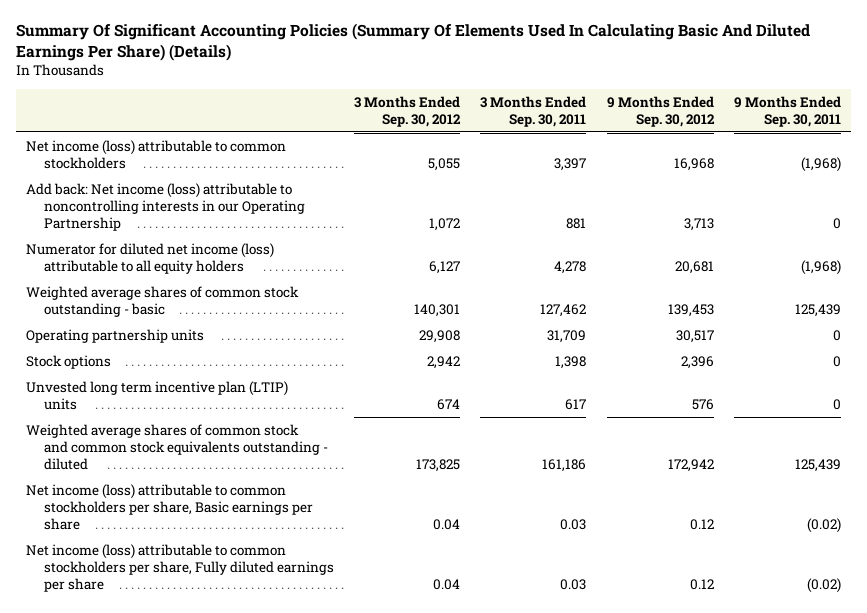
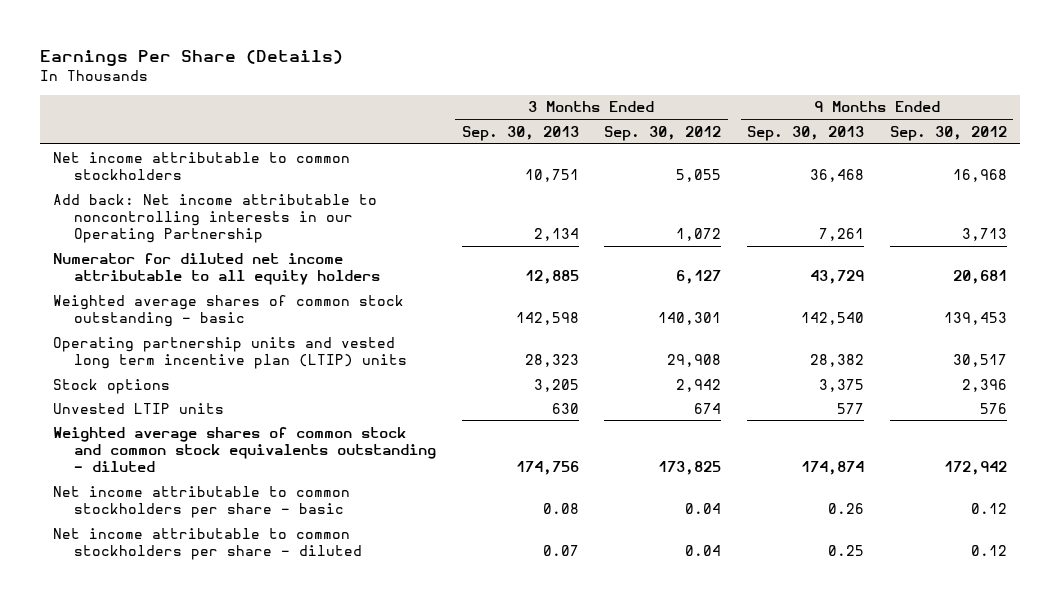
[15,23,810,62] Summary Of Significant Accounting Policies (Summary Of Elements Used In Calculating Basic And Diluted Earnings Per Share) (Details) -> [39,49,343,66] Earnings Per Share (Details)
[480,95,587,127] 3 Months Ended Sep. 30, 2011 -> none
[734,95,842,127] 9 Months Ended Sep. 30, 2011 -> none
none -> [461,125,579,141] Sep. 30, 2013
none -> [746,125,864,141] Sep. 30, 2013
[25,139,286,169] Net income (loss) attributable to common stockholders -> [52,151,350,180] Net income attributable to common stockholders
[25,182,305,231] Add back: Net income (loss) attributable to noncontrolling interests in our Operating Partnership -> [52,193,377,244] Add back: Net income attributable to noncontrolling interests in our Operating Partnership
[25,242,274,274] Numerator for diluted net income (loss) attributable to all equity holders -> [52,252,380,285] Numerator for diluted net income attributable to all equity holders
[25,328,204,343] Operating partnership units -> [52,336,407,369] Operating partnership units and vested long term incentive plan (LTIP) units
[25,380,288,410] Unvested long term incentive plan (LTIP) units -> [52,402,224,414] Unvested LTIP units
[25,483,313,530] Net income (loss) attributable to common stockholders per share, Basic earnings per share -> [52,485,350,518] Net income attributable to common stockholders per share - basic
[25,543,334,592] Net income (loss) attributable to common stockholders per share, Fully diluted earnings per share -> [52,527,362,560] Net income attributable to common stockholders per share - diluted

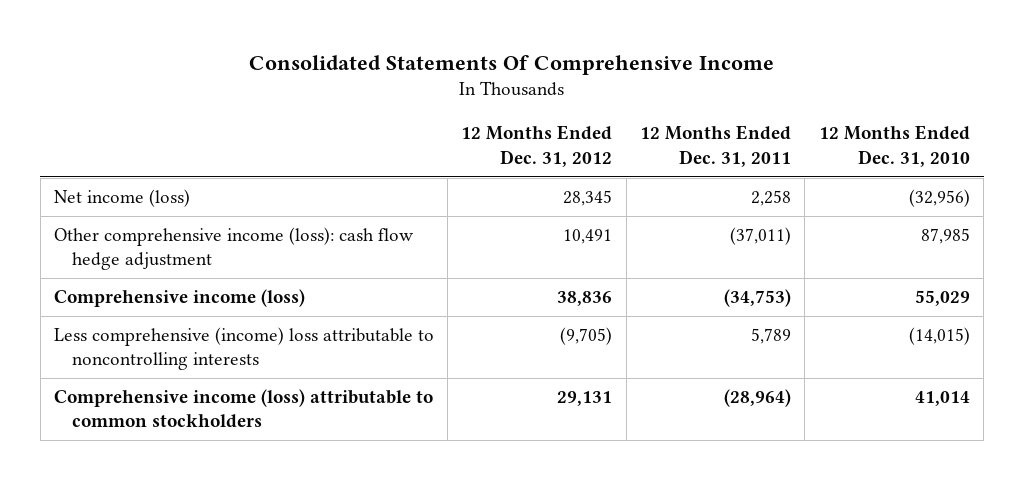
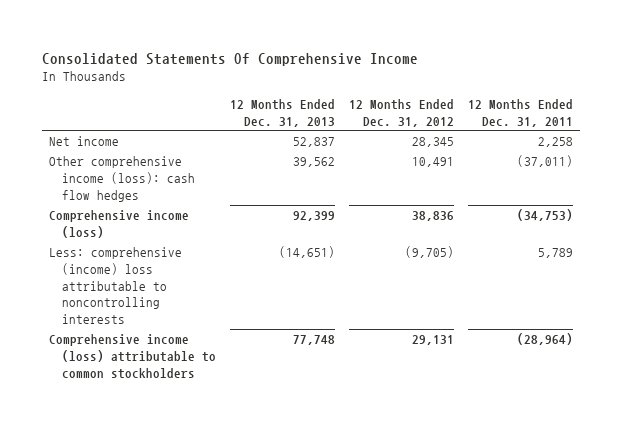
[818,125,970,167] 12 Months Ended Dec. 31, 2010 -> none
none -> [229,98,335,127] 12 Months Ended Dec. 31, 2013
[53,189,190,208] Net income (loss) -> [49,136,120,147] Net income
[53,227,414,271] Other comprehensive income (loss): cash flow hedge adjustment -> [49,156,195,202] Other comprehensive income (loss): cash flow hedges
[53,327,434,371] Less comprehensive (income) loss attributable to noncontrolling interests -> [49,247,183,325] Less: comprehensive (income) loss attributable to noncontrolling interests

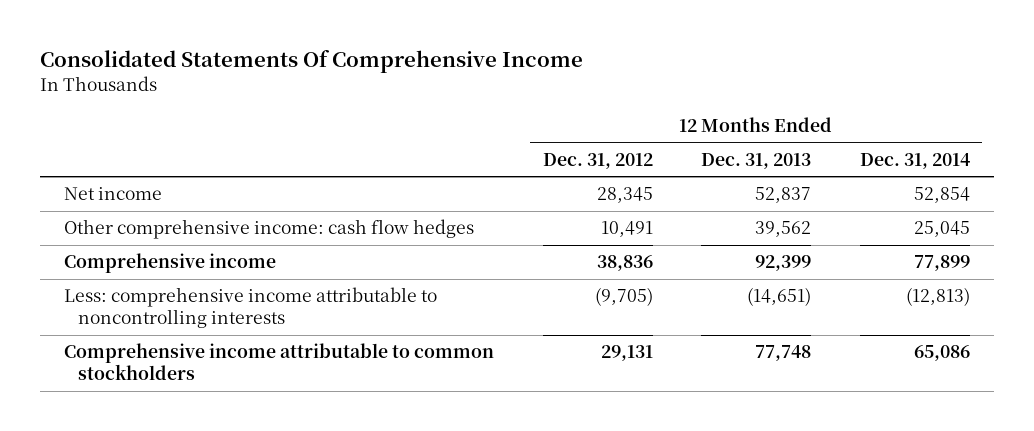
[468,98,574,127] 12 Months Ended Dec. 31, 2011 -> none
none -> [859,152,970,169] Dec. 31, 2014
[49,156,195,202] Other comprehensive income (loss): cash flow hedges -> [64,219,475,240] Other comprehensive income: cash flow hedges
[49,210,190,238] Comprehensive income (loss) -> [64,253,277,274] Comprehensive income
[49,247,183,325] Less: comprehensive (income) loss attributable to noncontrolling interests -> [64,287,438,329] Less: comprehensive income attributable to noncontrolling interests
[49,334,216,379] Comprehensive income (loss) attributable to common stockholders -> [64,343,495,381] Comprehensive income attributable to common stockholders

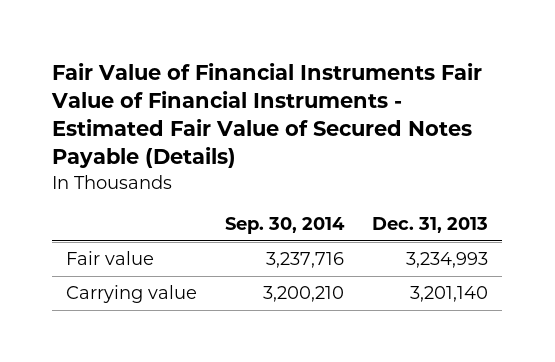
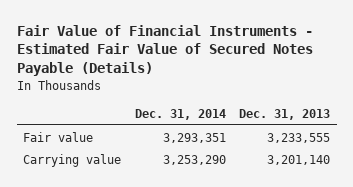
[51,63,483,169] Fair Value of Financial Instruments Fair Value of Financial Instruments - Estimated Fair Value of Secured Notes Payable (Details) -> [16,24,313,77] Fair Value of Financial Instruments - Estimated Fair Value of Secured Notes Payable (Details)
[225,217,346,235] Sep. 30, 2014 -> none
none -> [134,108,226,120] Dec. 31, 2014
[406,252,489,269] 3,234,993 -> [266,132,330,143] 3,233,555

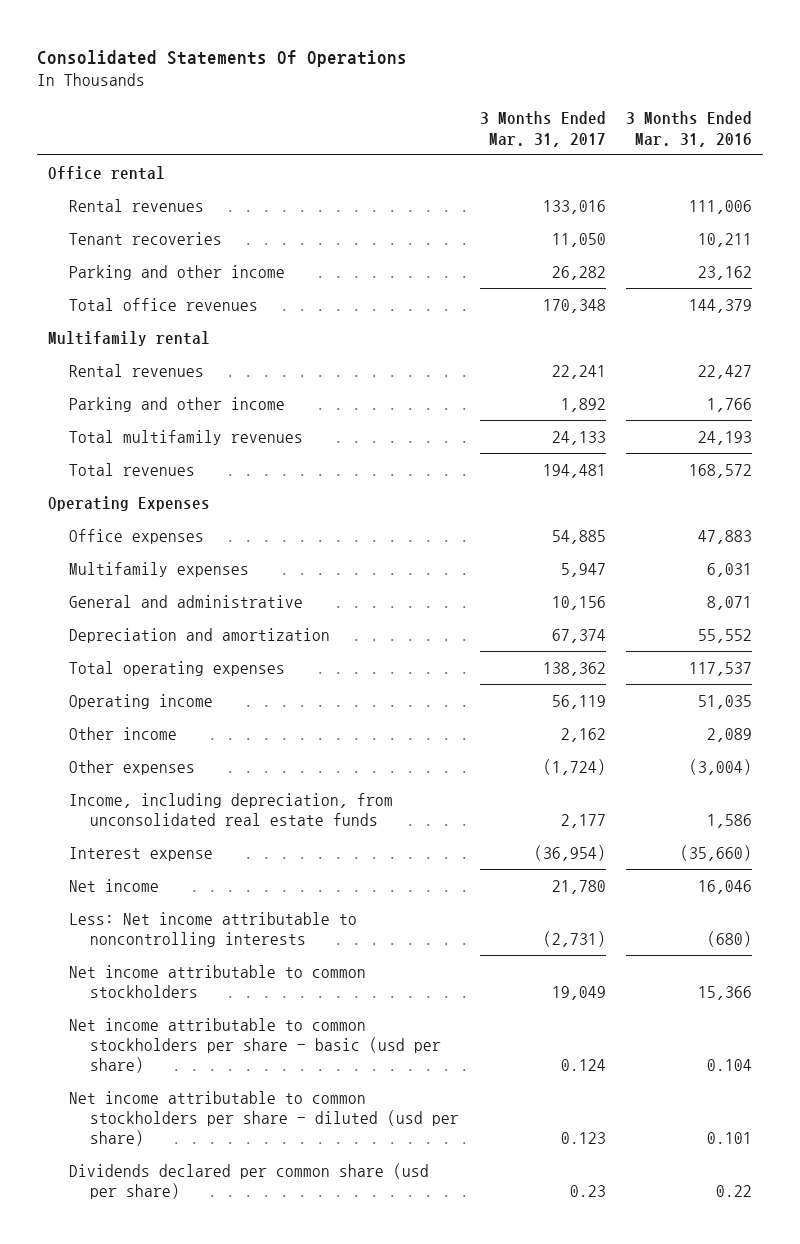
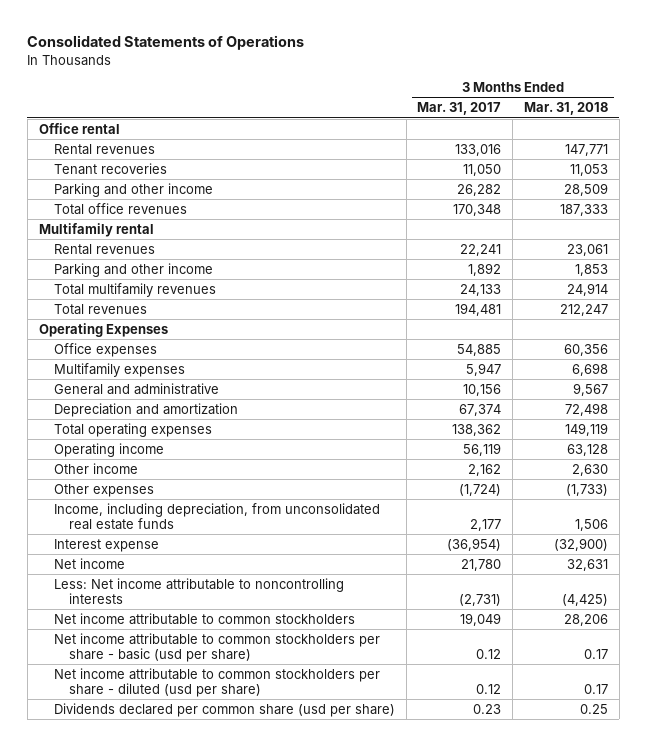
[37,49,408,67] Consolidated Statements Of Operations -> [27,35,305,51] Consolidated Statements of Operations
[626,111,753,147] 3 Months Ended Mar. 31, 2016 -> none
none -> [523,102,608,116] Mar. 31, 2018
[560,1059,606,1072] 0.124 -> [476,648,502,659] 0.12
[560,1132,606,1145] 0.123 -> [476,683,502,694] 0.12

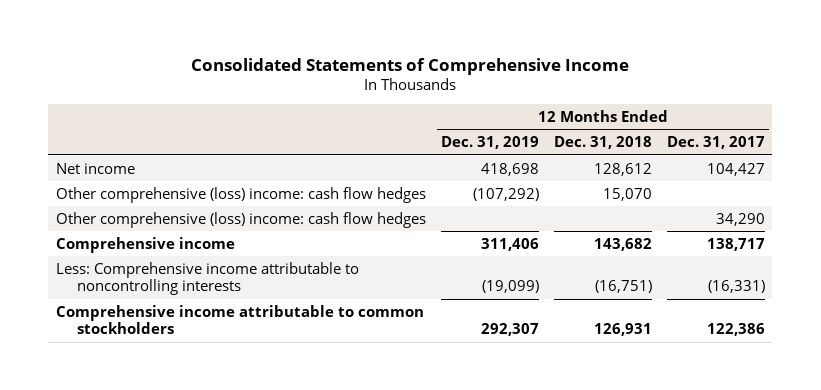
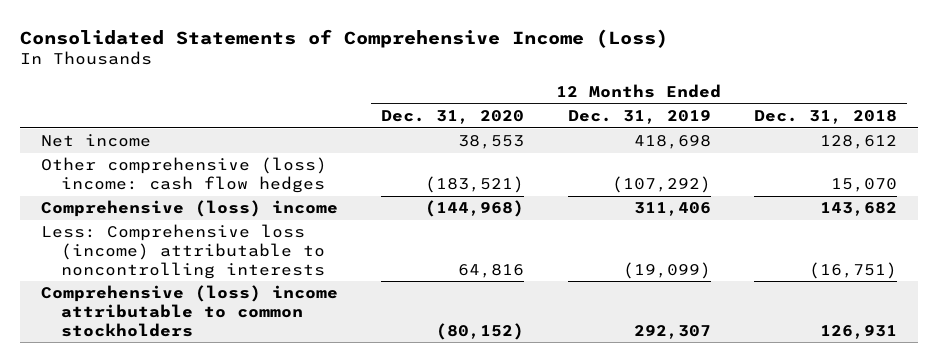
[191,57,630,75] Consolidated Statements of Comprehensive Income -> [19,28,668,48] Consolidated Statements of Comprehensive Income (Loss)
[666,136,765,150] Dec. 31, 2017 -> none
none -> [381,110,525,125] Dec. 31, 2020
[55,211,426,228] Other comprehensive (loss) income: cash flow hedges -> none
[55,236,235,253] Comprehensive income -> [41,200,339,218] Comprehensive (loss) income
[55,261,359,296] Less: Comprehensive income attributable to noncontrolling interests -> [41,224,325,279] Less: Comprehensive loss (income) attributable to noncontrolling interests
[55,304,424,335] Comprehensive income attributable to common stockholders -> [41,285,339,337] Comprehensive (loss) income attributable to common stockholders

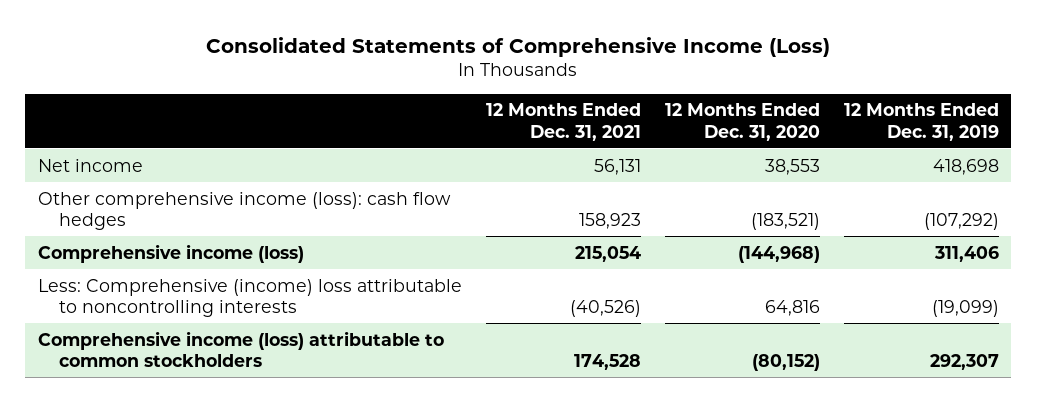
[753,110,897,125] Dec. 31, 2018 -> none
none -> [485,103,641,141] 12 Months Ended Dec. 31, 2021
[41,157,328,194] Other comprehensive (loss) income: cash flow hedges -> [37,191,451,230] Other comprehensive income (loss): cash flow hedges
[41,200,339,218] Comprehensive (loss) income -> [37,243,304,263] Comprehensive income (loss)
[41,224,325,279] Less: Comprehensive loss (income) attributable to noncontrolling interests -> [37,278,462,317] Less: Comprehensive (income) loss attributable to noncontrolling interests
[41,285,339,337] Comprehensive (loss) income attributable to common stockholders -> [37,330,444,367] Comprehensive income (loss) attributable to common stockholders

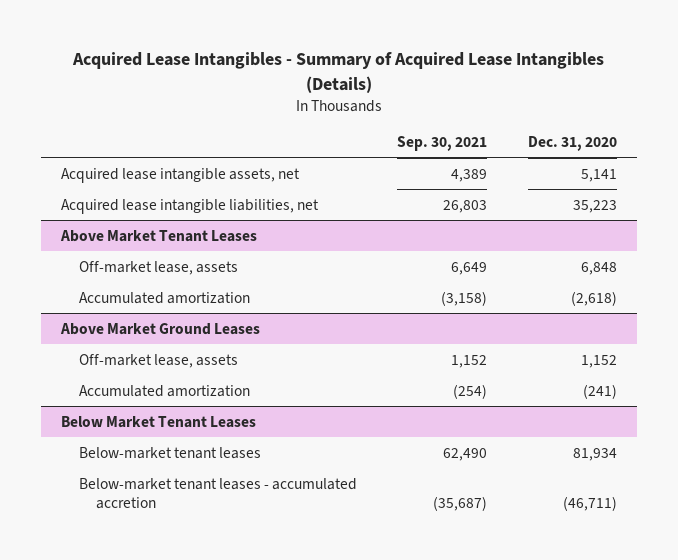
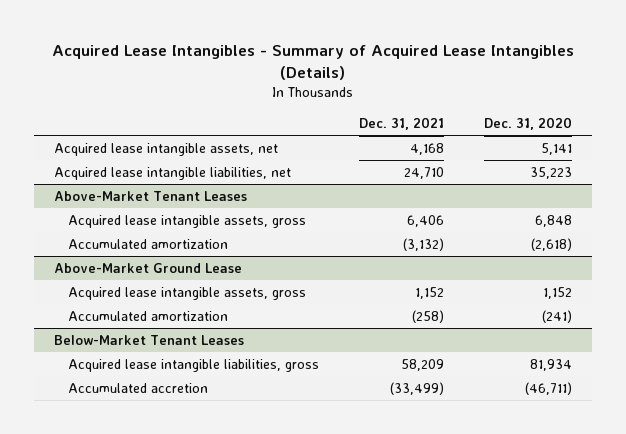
[397,136,488,152] Sep. 30, 2021 -> none
none -> [358,117,444,131] Dec. 31, 2021
[60,229,258,242] Above Market Tenant Leases -> [53,190,247,201] Above-Market Tenant Leases
[78,260,238,275] Off-market lease, assets -> [68,214,307,228] Acquired lease intangible assets, gross
[60,322,261,335] Above Market Ground Leases -> [53,262,242,273] Above-Market Ground Lease
[78,353,238,368] Off-market lease, assets -> [68,286,307,300] Acquired lease intangible assets, gross
[61,415,257,428] Below Market Tenant Leases -> [53,334,244,345] Below-Market Tenant Leases
[78,446,261,459] Below-market tenant leases -> [68,358,320,372] Acquired lease intangible liabilities, gross
[78,477,357,510] Below-market tenant leases - accumulated accretion -> [68,382,209,393] Accumulated accretion

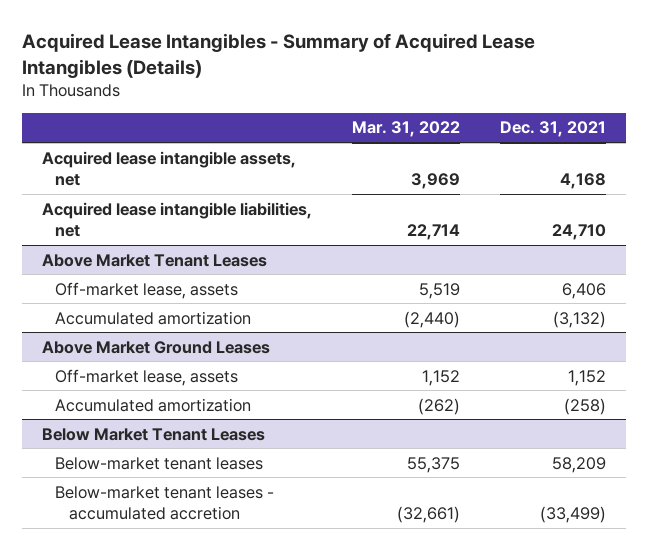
[483,117,572,131] Dec. 31, 2020 -> none
none -> [351,121,460,138] Mar. 31, 2022
[53,190,247,201] Above-Market Tenant Leases -> [41,253,267,267] Above Market Tenant Leases
[68,214,307,228] Acquired lease intangible assets, gross -> [55,281,239,299] Off-market lease, assets
[53,262,242,273] Above-Market Ground Lease -> [41,340,270,354] Above Market Ground Leases
[68,286,307,300] Acquired lease intangible assets, gross -> [55,368,239,386] Off-market lease, assets
[53,334,244,345] Below-Market Tenant Leases -> [41,427,265,441] Below Market Tenant Leases
[68,358,320,372] Acquired lease intangible liabilities, gross -> [55,456,264,470] Below-market tenant leases
[68,382,209,393] Accumulated accretion -> [55,485,275,521] Below-market tenant leases - accumulated accretion

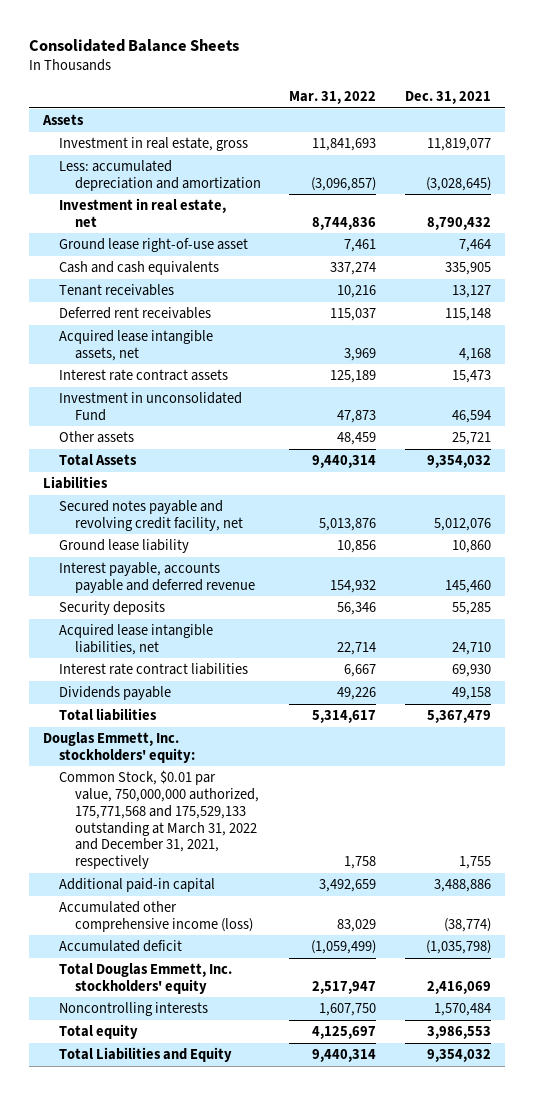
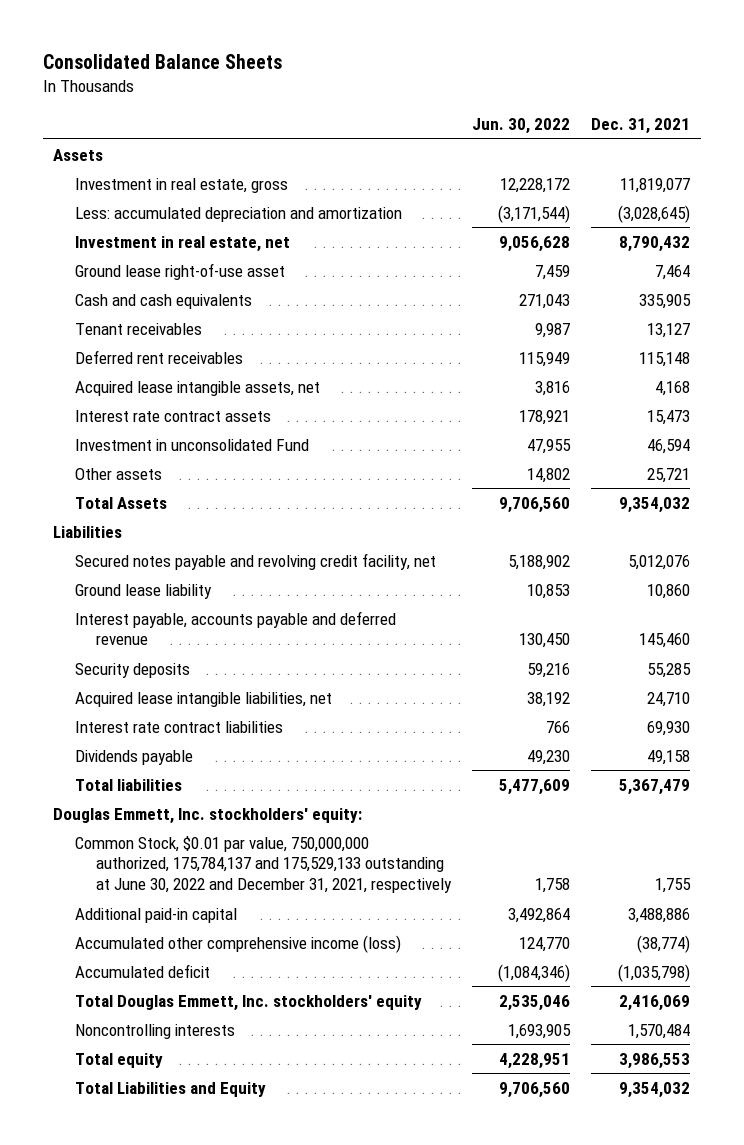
[289,90,377,104] Mar. 31, 2022 -> none
none -> [472,117,571,134] Jun. 30, 2022
[58,770,259,870] Common Stock, $0.01 par value, 750,000,000 authorized, 175,771,568 and 175,529,133 outstanding at March 31, 2022 and December 31, 2021, respectively -> [74,835,453,894] Common Stock, $0.01 par value, 750,000,000 authorized, 175,784,137 and 175,529,133 outstanding at June 30, 2022 and December 31, 2021, respectively

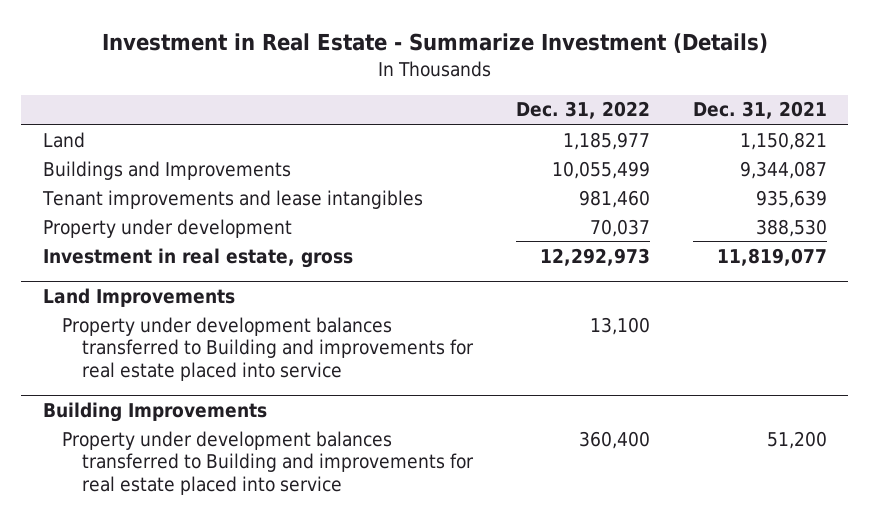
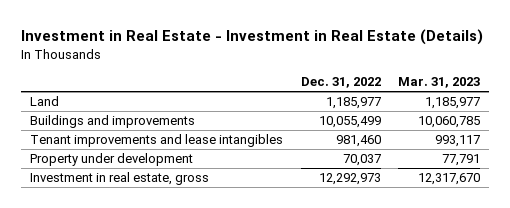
[101,33,768,54] Investment in Real Estate - Summarize Investment (Details) -> [21,29,484,46] Investment in Real Estate - Investment in Real Estate (Details)
[692,101,827,120] Dec. 31, 2021 -> none
none -> [398,77,481,89] Mar. 31, 2023
[42,160,291,180] Buildings and Improvements -> [29,115,195,129] Buildings and improvements
[42,287,235,307] Land Improvements -> none
[62,316,474,381] Property under development balances transferred to Building and improvements for real estate placed into service -> none
[42,401,267,422] Building Improvements -> none
[62,430,474,495] Property under development balances transferred to Building and improvements for real estate placed into service -> none

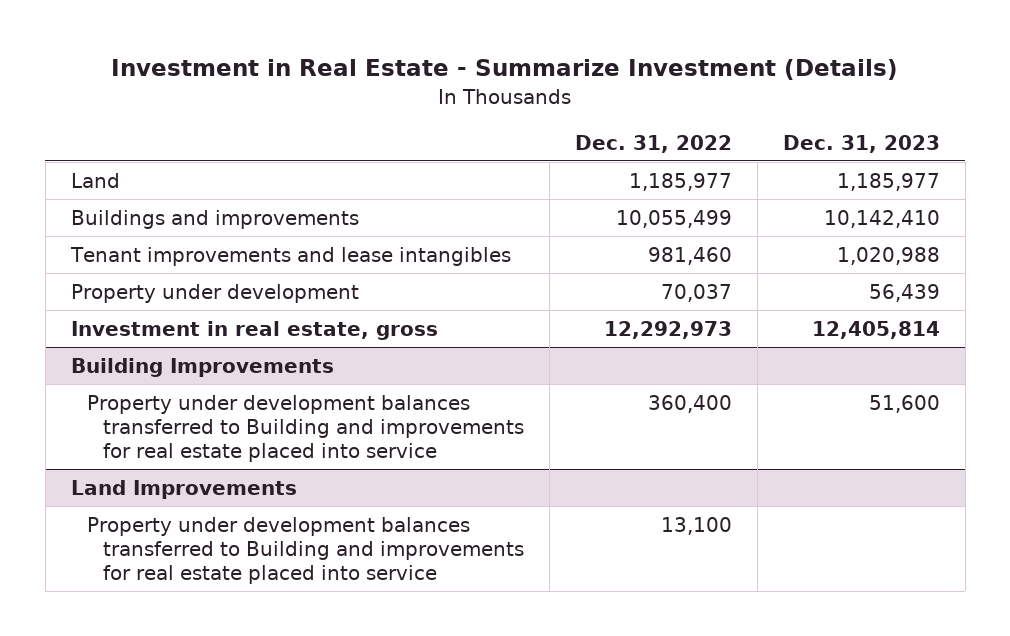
[21,29,484,46] Investment in Real Estate - Investment in Real Estate (Details) -> [111,59,899,81] Investment in Real Estate - Summarize Investment (Details)
[398,77,481,89] Mar. 31, 2023 -> none
none -> [782,134,940,153] Dec. 31, 2023
none -> [70,357,334,377] Building Improvements
none -> [86,394,524,462] Property under development balances transferred to Building and improvements for real estate placed into service
none -> [70,479,297,499] Land Improvements
none -> [86,516,524,584] Property under development balances transferred to Building and improvements for real estate placed into service

